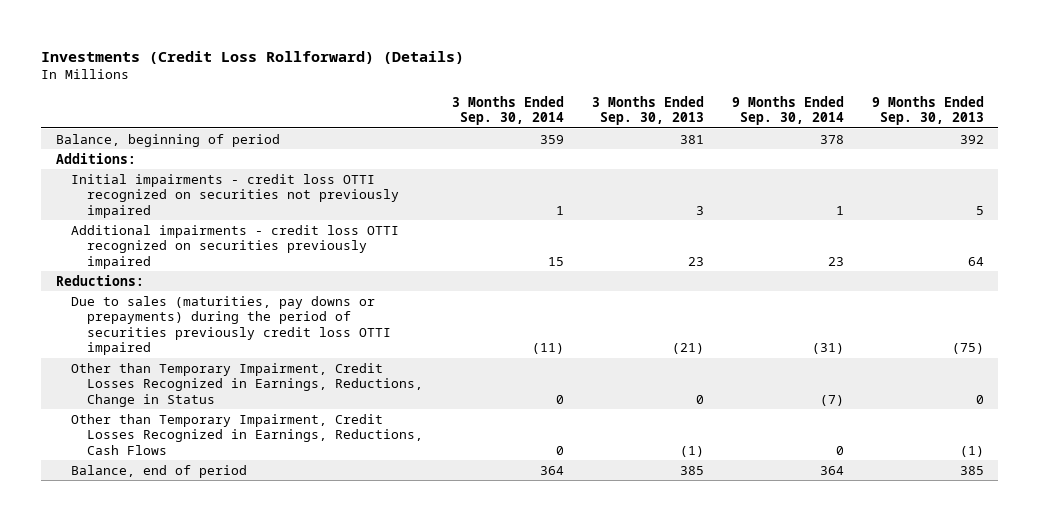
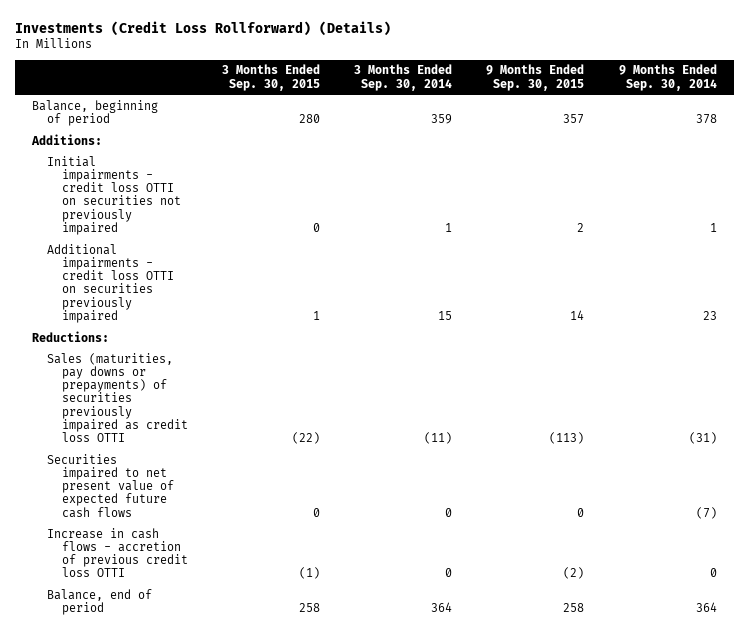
[591,95,704,126] 3 Months Ended Sep. 30, 2013 -> none
[872,95,985,126] 9 Months Ended Sep. 30, 2013 -> none
none -> [222,64,321,91] 3 Months Ended Sep. 30, 2015
none -> [486,64,585,91] 9 Months Ended Sep. 30, 2015
[71,173,400,218] Initial impairments - credit loss OTTI recognized on securities not previously impaired -> [46,155,181,236] Initial impairments - credit loss OTTI on securities not previously impaired
[71,224,400,269] Additional impairments - credit loss OTTI recognized on securities previously impaired -> [46,243,174,324] Additional impairments - credit loss OTTI on securities previously impaired
[71,295,392,356] Due to sales (maturities, pay downs or prepayments) during the period of securities previously credit loss OTTI impaired -> [46,352,188,443] Sales (maturities, pay downs or prepayments) of securities previously impaired as credit loss OTTI
[71,362,424,407] Other than Temporary Impairment, Credit Losses Recognized in Earnings, Reductions, Change in Status -> [46,453,174,518] Securities impaired to net present value of expected future cash flows
[71,413,424,455] Other than Temporary Impairment, Credit Losses Recognized in Earnings, Reductions, Cash Flows -> [46,527,188,578] Increase in cash flows - accretion of previous credit loss OTTI

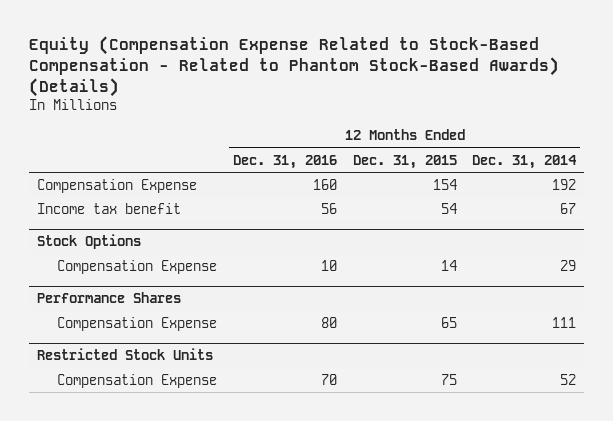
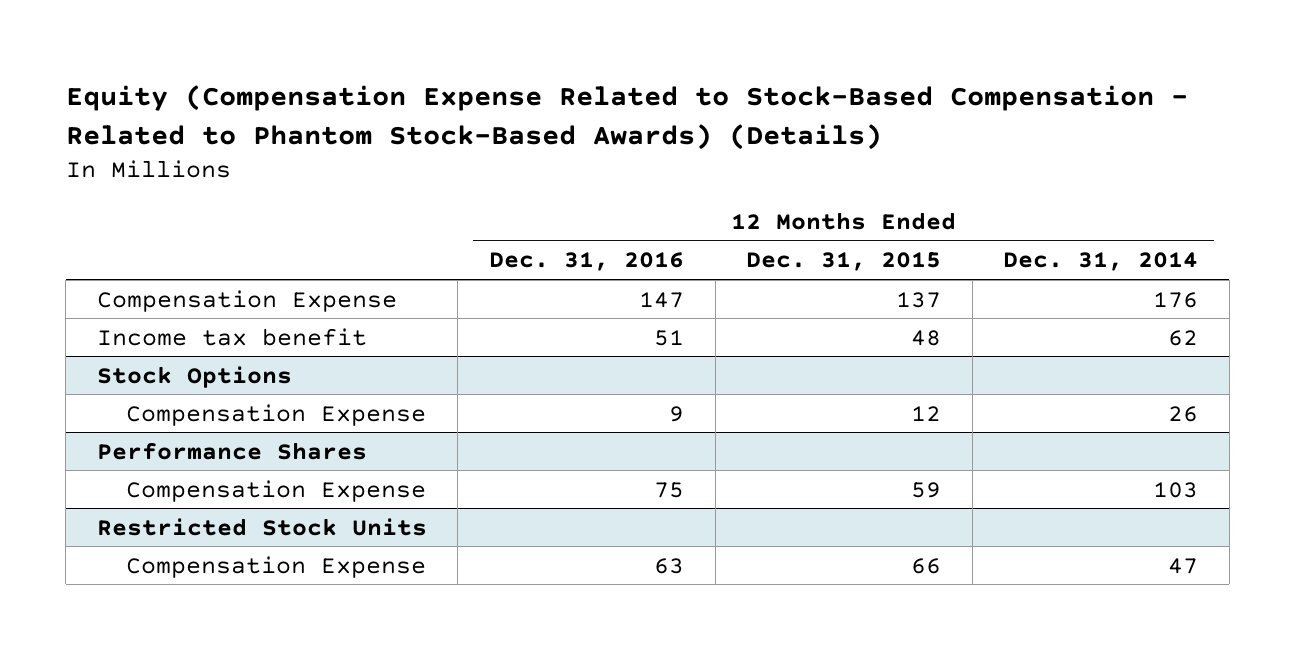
[312,178,337,190] 160 -> [638,291,684,308] 147
[432,178,457,190] 154 -> [896,291,942,308] 137
[552,178,577,190] 192 -> [1153,291,1199,308] 176
[320,202,337,214] 56 -> [653,329,684,346] 51
[440,202,457,214] 54 -> [911,329,942,346] 48
[560,202,577,214] 67 -> [1168,329,1199,346] 62
[320,259,337,271] 10 -> [668,405,684,422] 9
[440,259,457,271] 14 -> [911,405,942,421] 12
[560,259,577,271] 29 -> [1168,405,1199,422] 26
[320,316,337,328] 80 -> [653,481,684,498] 75
[440,316,457,328] 65 -> [911,481,942,498] 59
[552,316,577,328] 111 -> [1153,481,1199,498] 103
[320,373,337,385] 70 -> [653,557,684,574] 63
[440,373,457,385] 75 -> [911,557,942,574] 66
[560,373,577,385] 52 -> [1168,557,1199,574] 47

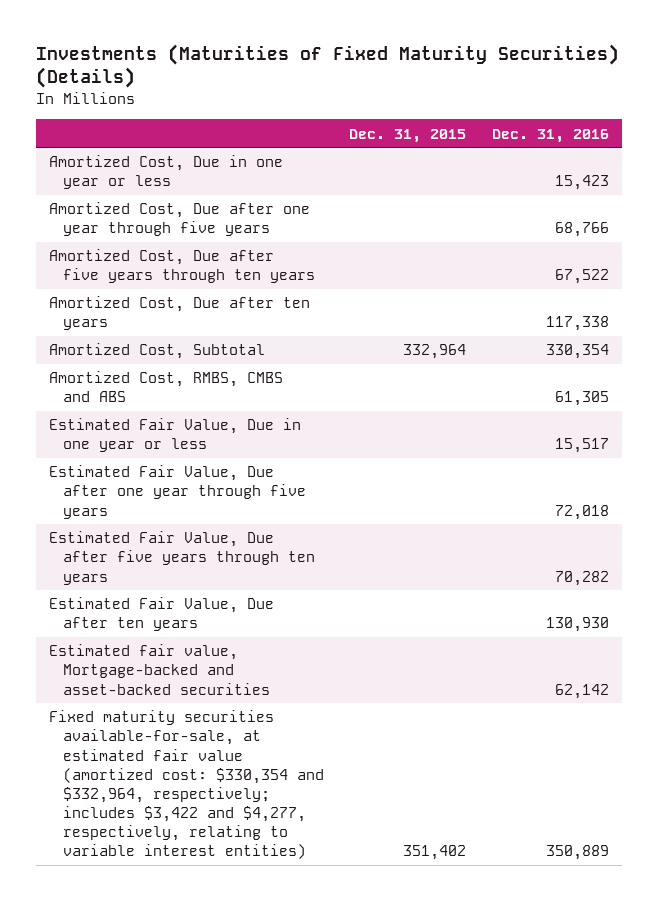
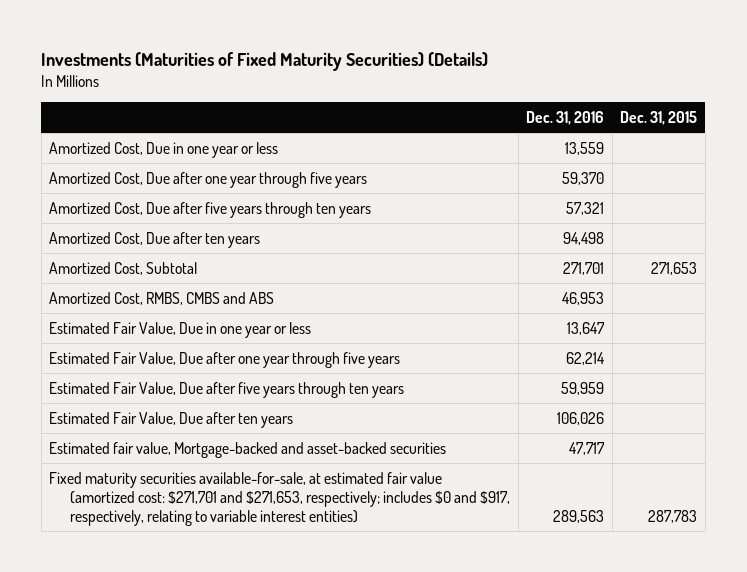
[554,175,609,191] 15,423 -> [565,141,605,155] 13,559
[554,222,609,238] 68,766 -> [562,171,605,185] 59,370
[554,269,609,285] 67,522 -> [566,201,605,215] 57,321
[545,316,609,332] 117,338 -> [563,231,605,245] 94,498
[403,344,467,360] 332,964 -> [651,261,698,275] 271,653
[545,344,609,360] 330,354 -> [563,261,605,275] 271,701
[554,391,609,407] 61,305 -> [562,291,605,305] 46,953
[554,438,609,454] 15,517 -> [567,321,606,335] 13,647
[554,504,609,520] 72,018 -> [566,351,606,365] 62,214
[554,570,609,586] 70,282 -> [561,381,605,395] 59,959
[545,617,609,633] 130,930 -> [557,411,605,425] 106,026
[554,683,609,699] 62,142 -> [569,441,606,455] 47,717
[49,710,324,860] Fixed maturity securities available-for-sale, at estimated fair value (amortized cost: $330,354 and $332,964, respectively; includes $3,422 and $4,277, respectively, relating to variable interest entities) -> [49,471,511,527] Fixed maturity securities available-for-sale, at estimated fair value (amortized cost: $271,701 and $271,653, respectively; includes $0 and $917, respectively, relating to variable interest entities)
[403,845,467,861] 351,402 -> [648,510,698,524] 287,783
[545,845,609,861] 350,889 -> [553,510,605,524] 289,563

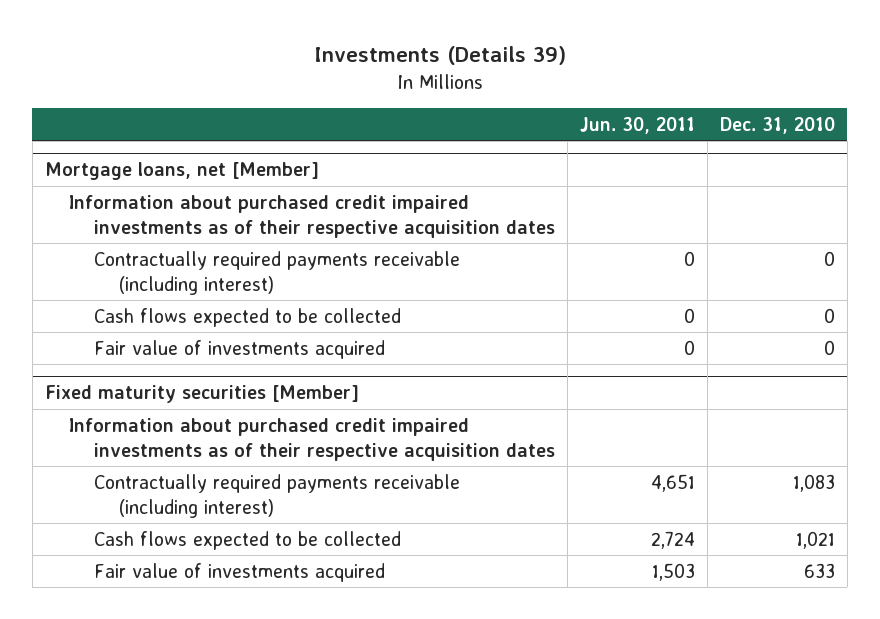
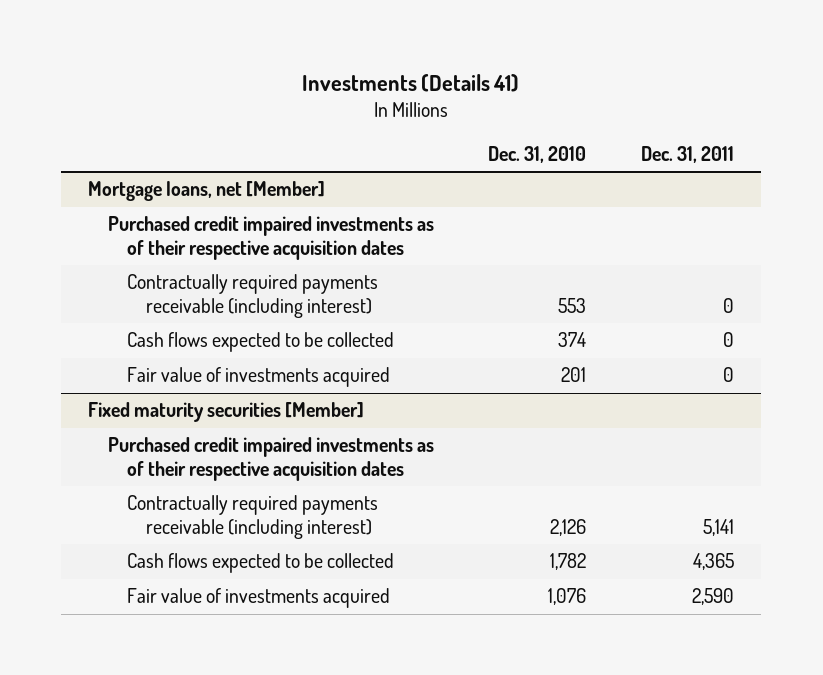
[313,46,566,66] Investments (Details 39) -> [302,74,520,93] Investments (Details 41)
[580,116,696,134] Jun. 30, 2011 -> none
none -> [641,145,735,163] Dec. 31, 2011
[69,194,556,238] Information about purchased credit impaired investments as of their respective acquisition dates -> [107,216,434,260] Purchased credit impaired investments as of their respective acquisition dates
[823,250,835,266] 0 -> [558,297,587,313] 553
[823,307,835,323] 0 -> [558,332,587,348] 374
[823,339,835,355] 0 -> [561,367,587,383] 201
[69,417,556,461] Information about purchased credit impaired investments as of their respective acquisition dates -> [107,437,434,481] Purchased credit impaired investments as of their respective acquisition dates
[792,473,835,492] 1,083 -> [550,518,587,536] 2,126
[795,530,835,549] 1,021 -> [550,553,587,571] 1,782
[803,562,835,578] 633 -> [548,588,587,606] 1,076

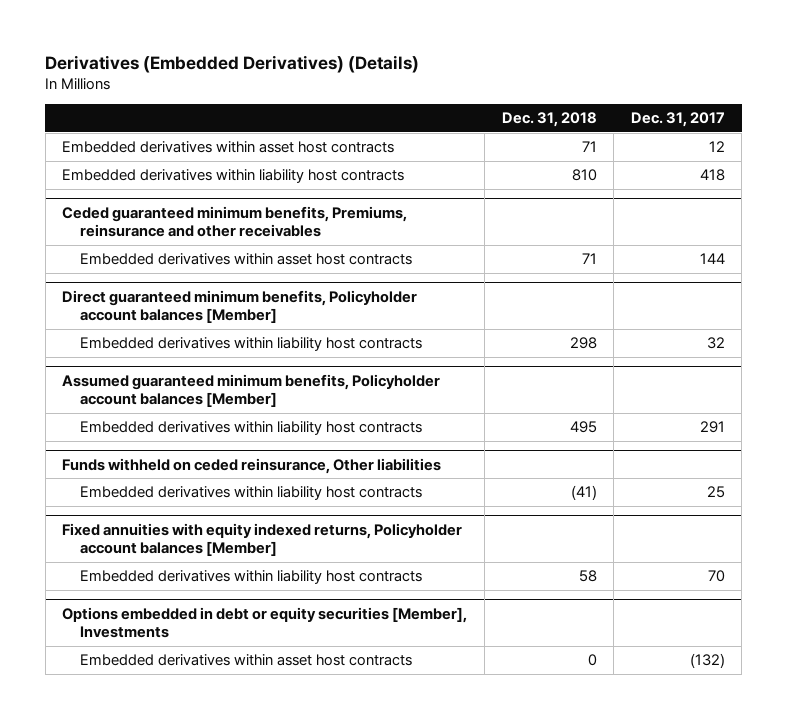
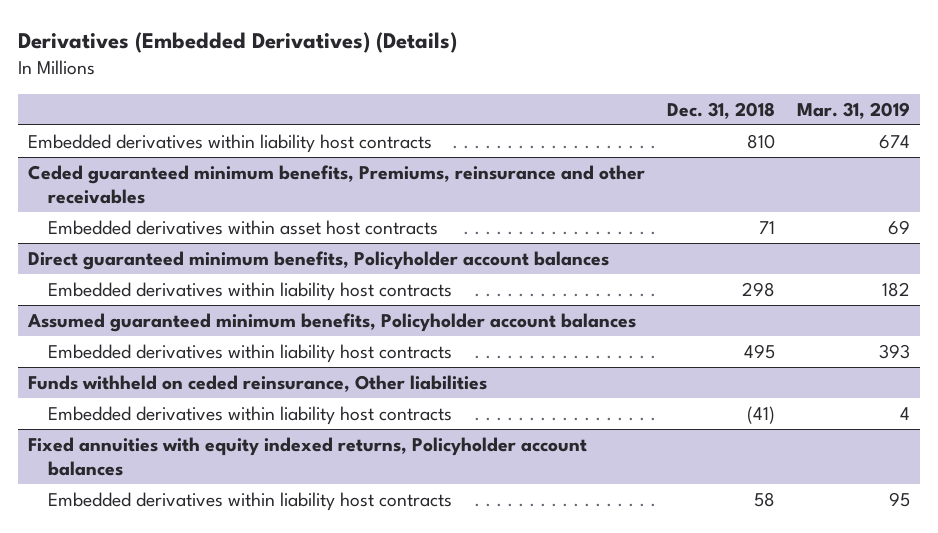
[630,112,725,128] Dec. 31, 2017 -> none
none -> [796,101,910,119] Mar. 31, 2019
[62,141,395,154] Embedded derivatives within asset host contracts -> none
[62,289,418,324] Direct guaranteed minimum benefits, Policyholder account balances [Member] -> [28,250,610,270] Direct guaranteed minimum benefits, Policyholder account balances
[62,373,441,408] Assumed guaranteed minimum benefits, Policyholder account balances [Member] -> [27,312,637,332] Assumed guaranteed minimum benefits, Policyholder account balances
[62,522,463,557] Fixed annuities with equity indexed returns, Policyholder account balances [Member] -> [28,436,588,476] Fixed annuities with equity indexed returns, Policyholder account balances
[62,606,468,639] Options embedded in debt or equity securities [Member], Investments -> none
[80,654,413,667] Embedded derivatives within asset host contracts -> none

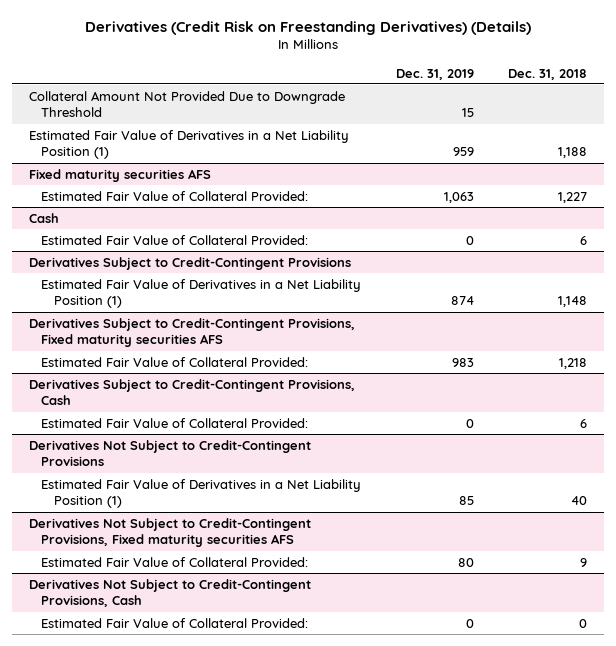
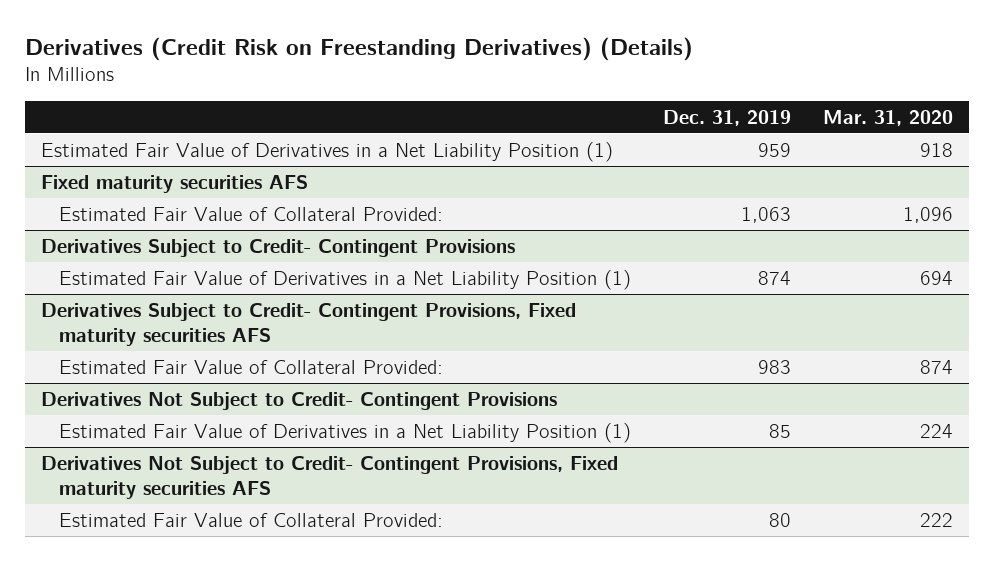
[508,68,588,80] Dec. 31, 2018 -> none
none -> [822,109,953,126] Mar. 31, 2020
[28,90,345,118] Collateral Amount Not Provided Due to Downgrade Threshold -> none
[28,212,59,223] Cash -> none
[41,234,309,245] Estimated Fair Value of Collateral Provided: -> none
[28,256,351,270] Derivatives Subject to Credit-Contingent Provisions -> [40,238,515,257] Derivatives Subject to Credit- Contingent Provisions
[28,317,355,348] Derivatives Subject to Credit-Contingent Provisions, Fixed maturity securities AFS -> [40,302,576,346] Derivatives Subject to Credit- Contingent Provisions, Fixed maturity securities AFS
[28,378,355,406] Derivatives Subject to Credit-Contingent Provisions, Cash -> none
[41,417,309,428] Estimated Fair Value of Collateral Provided: -> none
[28,439,311,467] Derivatives Not Subject to Credit-Contingent Provisions -> [40,391,557,410] Derivatives Not Subject to Credit- Contingent Provisions
[28,517,311,548] Derivatives Not Subject to Credit-Contingent Provisions, Fixed maturity securities AFS -> [40,455,618,499] Derivatives Not Subject to Credit- Contingent Provisions, Fixed maturity securities AFS
[28,578,311,608] Derivatives Not Subject to Credit-Contingent Provisions, Cash -> none
[41,617,309,628] Estimated Fair Value of Collateral Provided: -> none

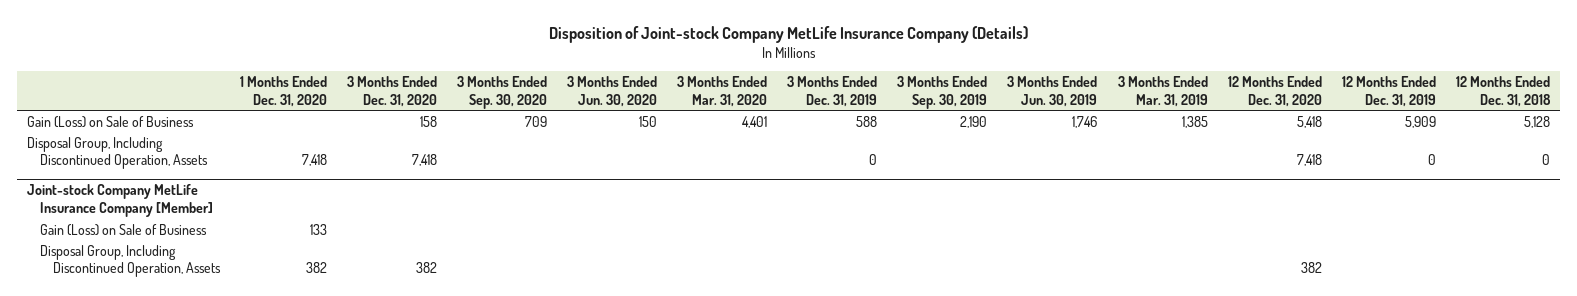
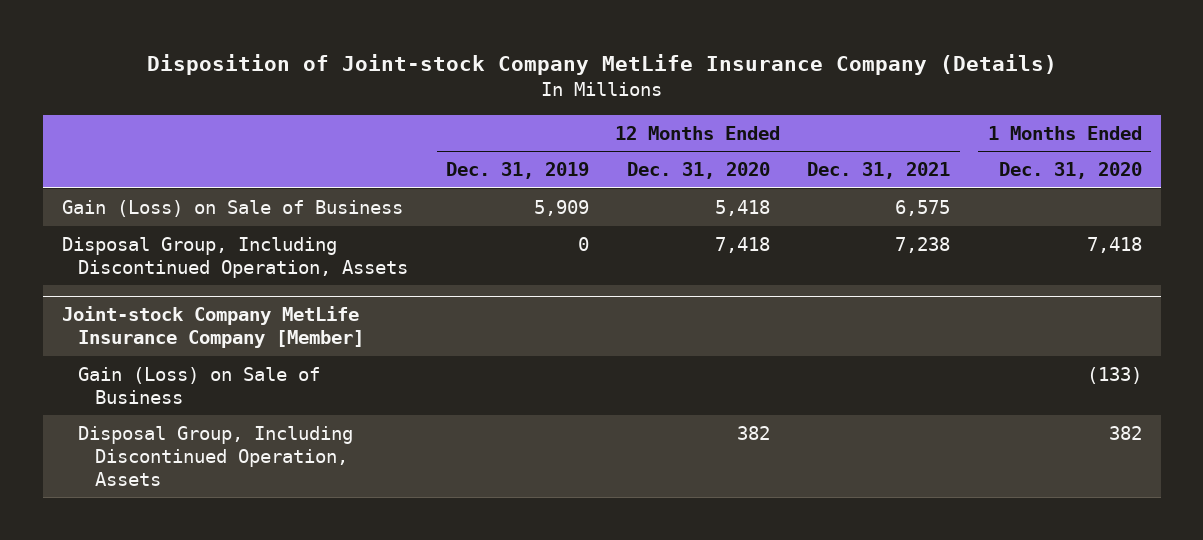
[346,76,437,107] 3 Months Ended Dec. 31, 2020 -> none
[457,76,548,109] 3 Months Ended Sep. 30, 2020 -> none
[567,76,658,107] 3 Months Ended Jun. 30, 2020 -> none
[677,76,768,107] 3 Months Ended Mar. 31, 2020 -> none
[787,76,878,107] 3 Months Ended Dec. 31, 2019 -> none
[897,76,988,109] 3 Months Ended Sep. 30, 2019 -> none
[1007,76,1098,107] 3 Months Ended Jun. 30, 2019 -> none
[1117,76,1208,107] 3 Months Ended Mar. 31, 2019 -> none
[1455,76,1551,107] 12 Months Ended Dec. 31, 2018 -> none
none -> [807,162,951,180] Dec. 31, 2021
[309,223,327,235] 133 -> [1086,366,1142,384] (133)

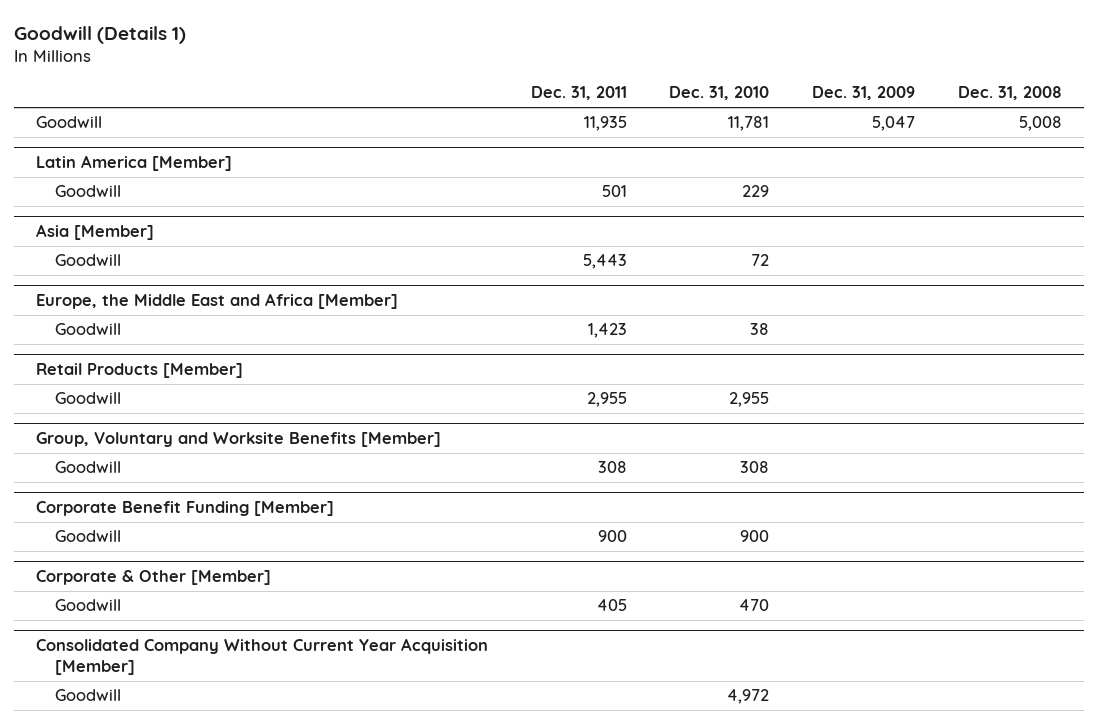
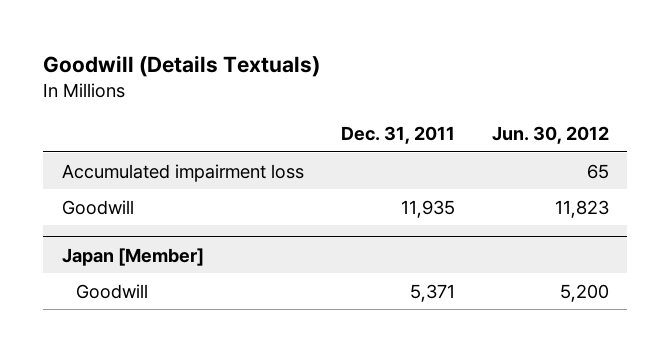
[14,25,187,44] Goodwill (Details 1) -> [43,55,321,78] Goodwill (Details Textuals)
[669,86,770,101] Dec. 31, 2010 -> none
[812,86,916,101] Dec. 31, 2009 -> none
[958,86,1063,101] Dec. 31, 2008 -> none
none -> [491,126,609,145] Jun. 30, 2012
none -> [61,163,304,182] Accumulated impairment loss
[35,154,232,171] Latin America [Member] -> none
[35,223,154,240] Asia [Member] -> none
[55,254,122,267] Goodwill -> none
[35,292,398,309] Europe, the Middle East and Africa [Member] -> none
[55,323,122,336] Goodwill -> none
[35,362,243,378] Retail Products [Member] -> none
[55,392,122,405] Goodwill -> none
[35,431,441,447] Group, Voluntary and Worksite Benefits [Member] -> none
[55,461,122,474] Goodwill -> none
[35,500,334,516] Corporate Benefit Funding [Member] -> none
[55,530,122,543] Goodwill -> none
[35,569,271,585] Corporate & Other [Member] -> none
[55,599,122,612] Goodwill -> none
[35,637,488,675] Consolidated Company Without Current Year Acquisition [Member] -> none
[55,689,122,702] Goodwill -> none
none -> [61,247,204,266] Japan [Member]
[601,185,627,198] 501 -> [409,283,455,302] 5,371

